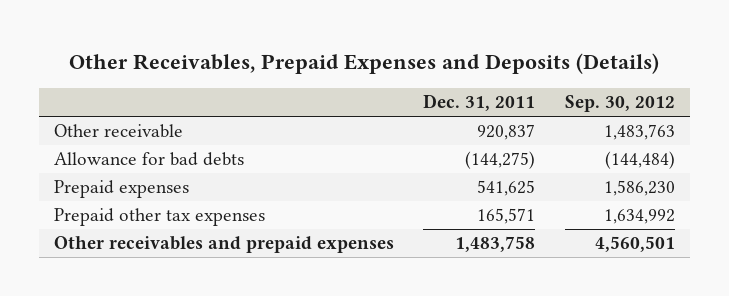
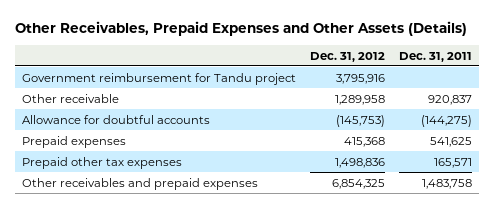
[69,52,660,74] Other Receivables, Prepaid Expenses and Deposits (Details) -> [15,21,468,37] Other Receivables, Prepaid Expenses and Other Assets (Details)
[565,95,676,113] Sep. 30, 2012 -> none
none -> [310,51,386,62] Dec. 31, 2012
none -> [22,72,297,85] Government reimbursement for Tandu project
[53,152,244,167] Allowance for bad debts -> [22,114,211,124] Allowance for doubtful accounts

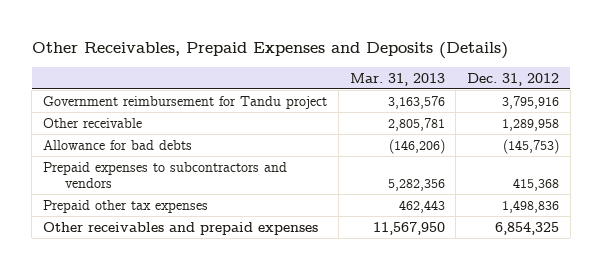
[15,21,468,37] Other Receivables, Prepaid Expenses and Other Assets (Details) -> [31,42,508,60] Other Receivables, Prepaid Expenses and Deposits (Details)
[398,51,472,62] Dec. 31, 2011 -> none
none -> [349,72,445,86] Mar. 31, 2013
[22,114,211,124] Allowance for doubtful accounts -> [43,139,193,150] Allowance for bad debts
[22,135,127,148] Prepaid expenses -> [43,161,288,189] Prepaid expenses to subcontractors and vendors

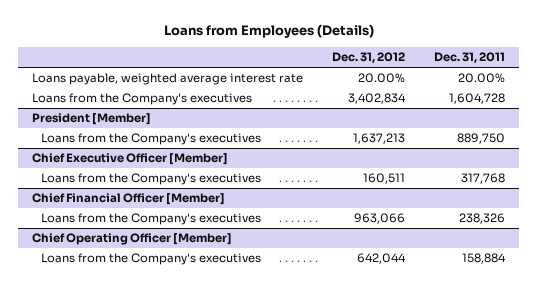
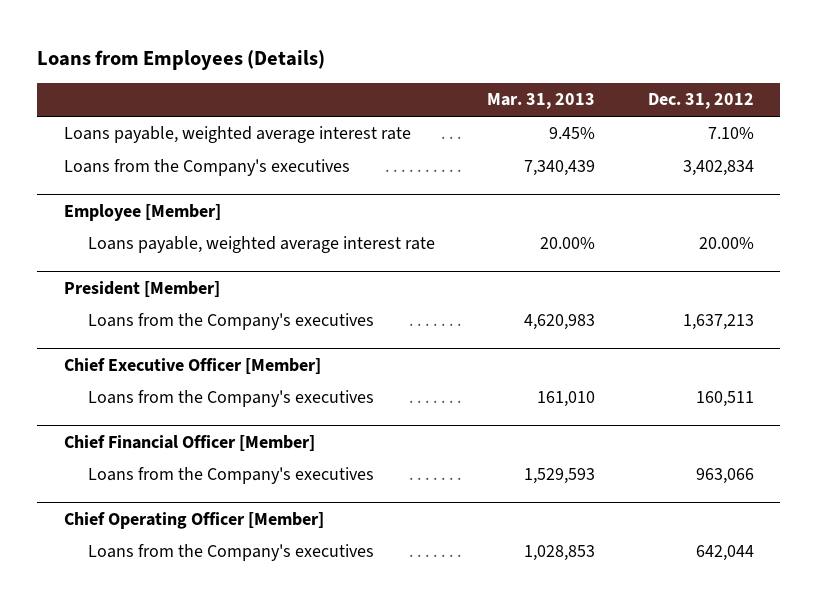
[433,51,505,63] Dec. 31, 2011 -> none
none -> [487,93,596,110] Mar. 31, 2013
[358,73,406,84] 20.00% -> [707,127,754,140] 7.10%
none -> [63,203,221,221] Employee [Member]
none -> [87,236,435,254] Loans payable, weighted average interest rate

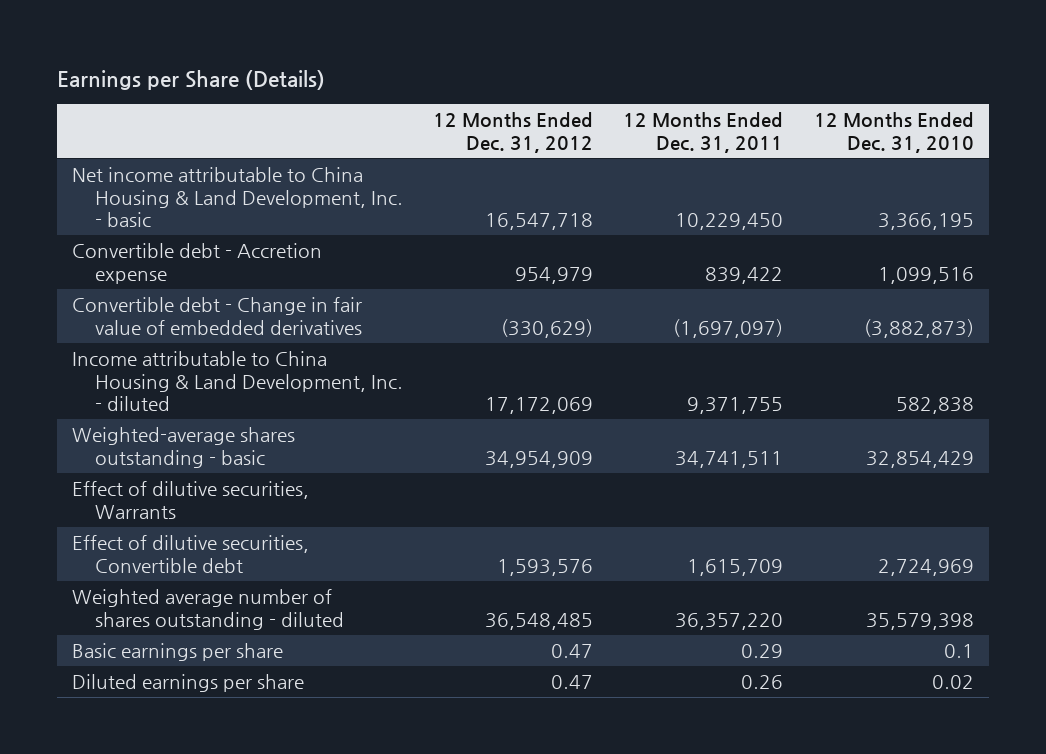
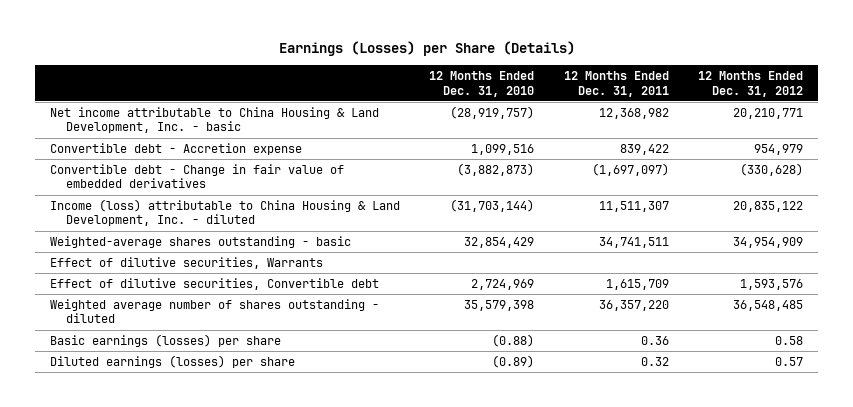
[57,69,326,90] Earnings per Share (Details) -> [278,41,575,57] Earnings (Losses) per Share (Details)
[485,212,594,230] 16,547,718 -> [733,107,804,119] 20,210,771
[675,212,784,230] 10,229,450 -> [598,107,669,119] 12,368,982
[877,212,974,230] 3,366,195 -> [450,105,535,119] (28,919,757)
[501,318,594,338] (330,629) -> [740,162,804,176] (330,628)
[72,351,403,411] Income attributable to China Housing & Land Development, Inc. - diluted -> [50,198,401,227] Income (loss) attributable to China Housing & Land Development, Inc. - diluted
[485,396,594,414] 17,172,069 -> [733,200,804,212] 20,835,122
[687,396,784,414] 9,371,755 -> [598,200,669,212] 11,511,307
[895,396,974,414] 582,838 -> [450,198,535,212] (31,703,144)
[72,643,284,662] Basic earnings per share -> [50,333,282,347] Basic earnings (losses) per share
[551,644,594,659] 0.47 -> [775,335,804,345] 0.58
[741,644,784,659] 0.29 -> [640,335,669,345] 0.36
[943,644,974,659] 0.1 -> [492,333,535,347] (0.88)
[72,674,305,693] Diluted earnings per share -> [50,354,296,368] Diluted earnings (losses) per share
[551,675,594,690] 0.47 -> [775,356,804,366] 0.57
[741,675,784,690] 0.26 -> [640,356,669,366] 0.32
[931,675,974,690] 0.02 -> [492,354,535,368] (0.89)

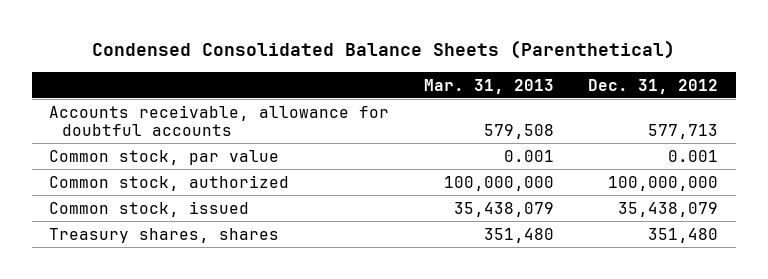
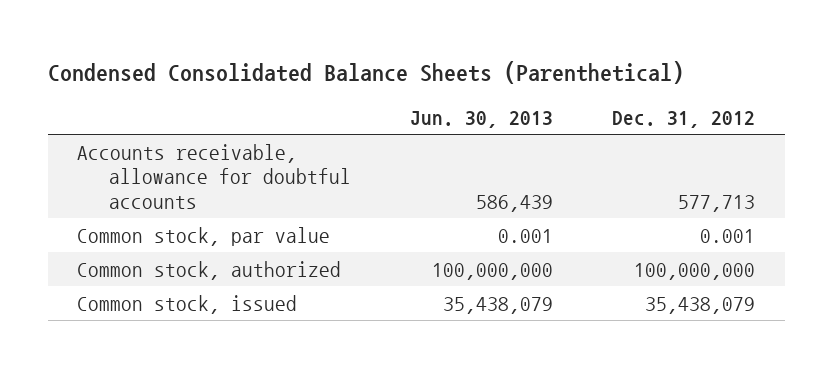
[423,78,554,94] Mar. 31, 2013 -> none
none -> [410,111,554,129] Jun. 30, 2013
[49,227,280,243] Treasury shares, shares -> none

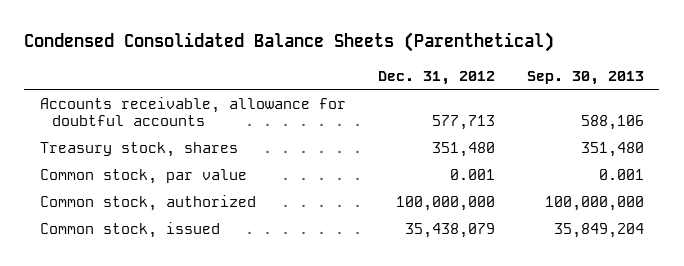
[410,111,554,129] Jun. 30, 2013 -> none
none -> [526,70,644,85] Sep. 30, 2013
none -> [40,141,239,157] Treasury stock, shares

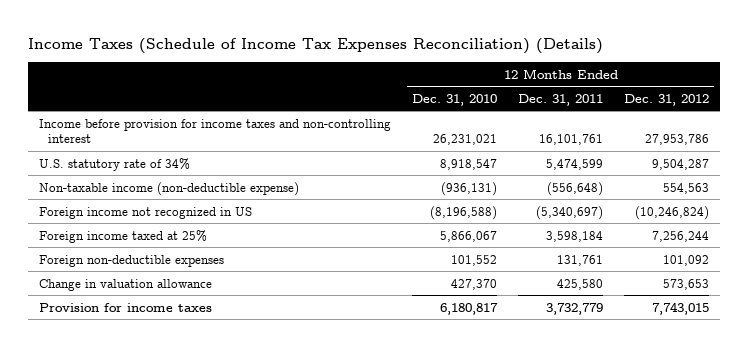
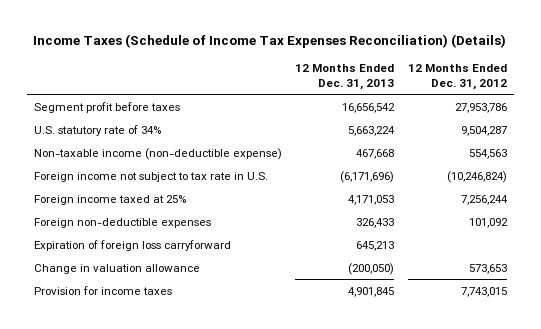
[412,93,498,106] Dec. 31, 2010 -> none
[518,93,604,106] Dec. 31, 2011 -> none
none -> [295,64,395,91] 12 Months Ended Dec. 31, 2013
[38,118,391,144] Income before provision for income taxes and non-controlling interest -> [33,101,180,113] Segment profit before taxes
[38,206,252,219] Foreign income not recognized in US -> [33,171,268,182] Foreign income not subject to tax rate in U.S.
none -> [33,239,231,251] Expiration of foreign loss carryforward

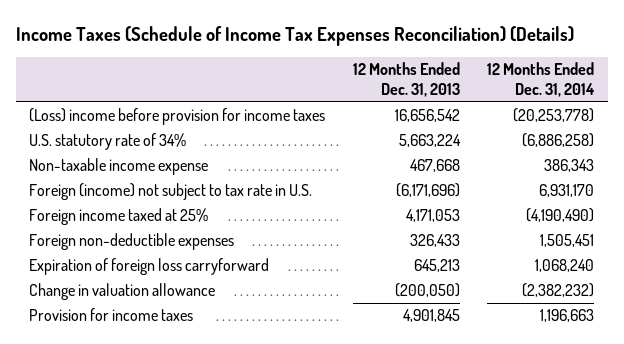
[407,64,507,91] 12 Months Ended Dec. 31, 2012 -> none
none -> [487,62,596,98] 12 Months Ended Dec. 31, 2014
[33,101,180,113] Segment profit before taxes -> [29,108,326,126] (Loss) income before provision for income taxes
[33,147,282,160] Non-taxable income (non-deductible expense) -> [29,158,209,176] Non-taxable income expense
[33,171,268,182] Foreign income not subject to tax rate in U.S. -> [29,183,313,201] Foreign (income) not subject to tax rate in U.S.

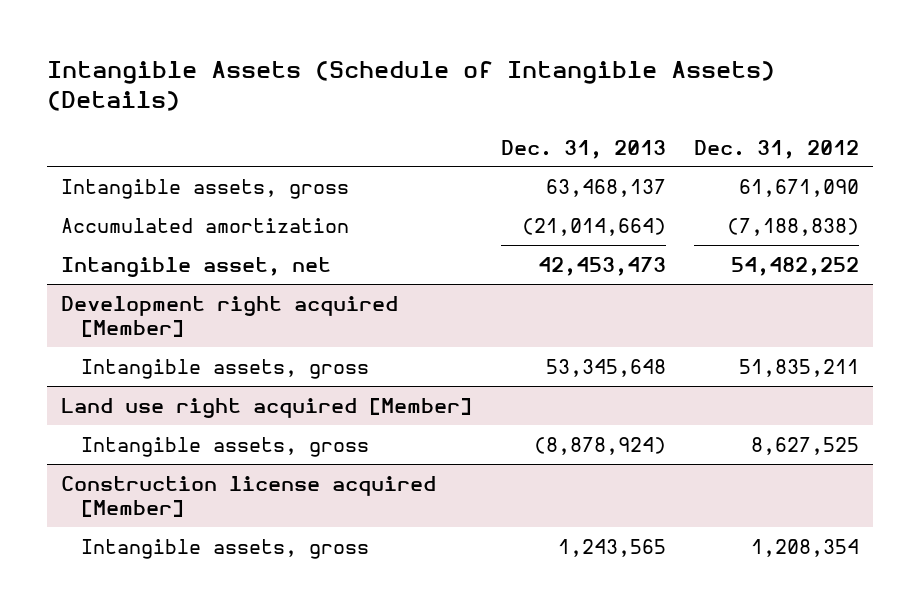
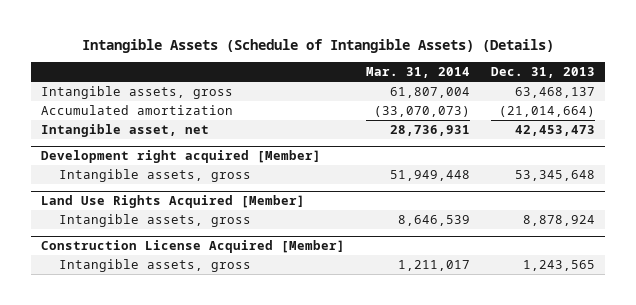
[694,139,860,159] Dec. 31, 2012 -> none
none -> [366,67,471,79] Mar. 31, 2014
[61,397,473,418] Land use right acquired [Member] -> [41,195,306,209] Land Use Rights Acquired [Member]
[533,436,666,455] (8,878,924) -> [522,214,595,226] 8,878,924
[61,475,437,517] Construction license acquired [Member] -> [41,240,346,254] Construction License Acquired [Member]

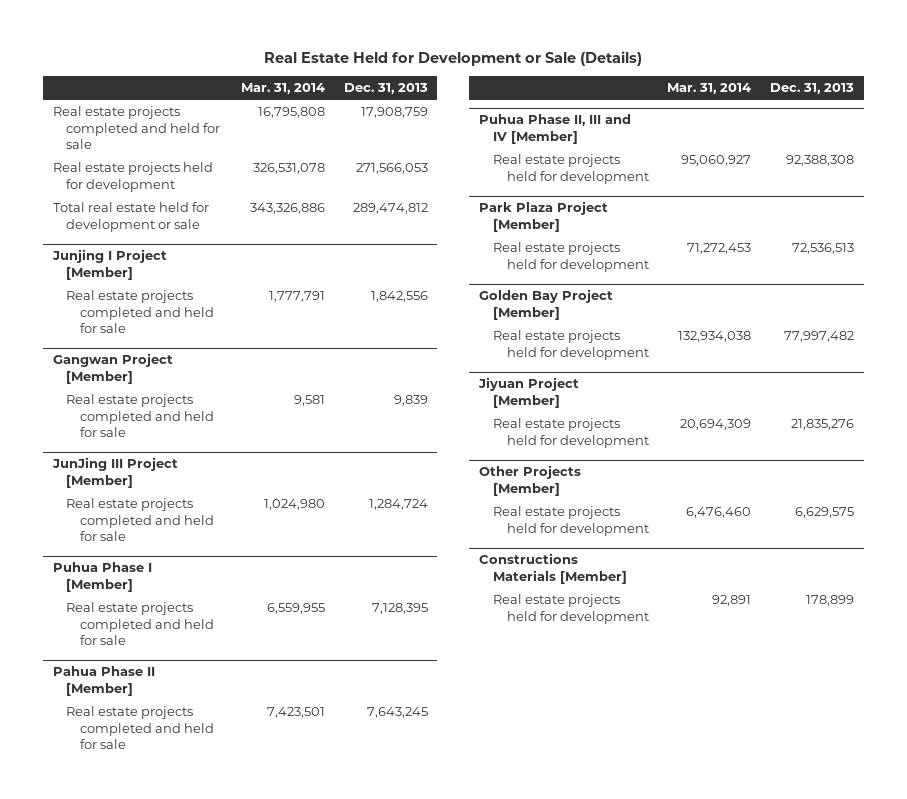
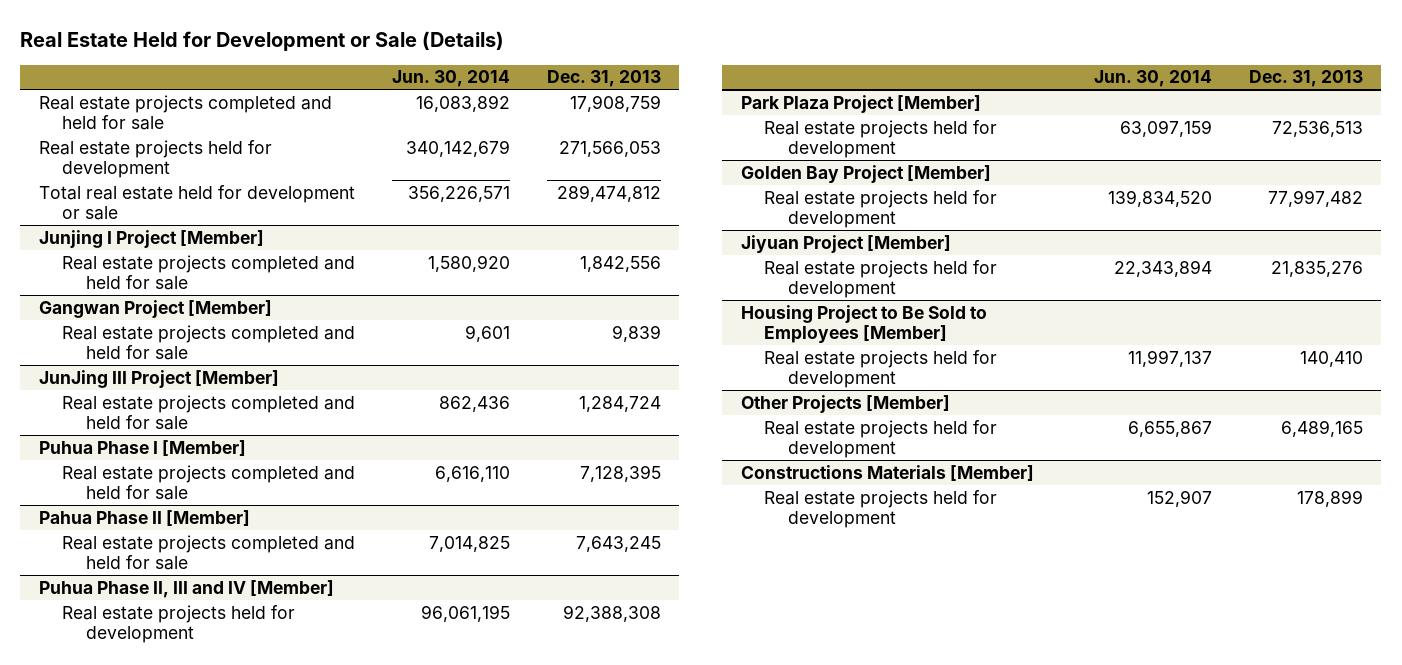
[241,83,326,95] Mar. 31, 2014 -> none
none -> [392,70,511,88] Jun. 30, 2014
none -> [740,304,987,344] Housing Project to Be Sold to Employees [Member]
none -> [764,349,998,389] Real estate projects held for development
[795,507,855,519] 6,629,575 -> [1280,419,1363,437] 6,489,165

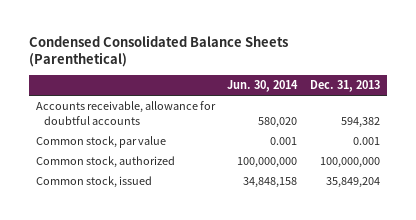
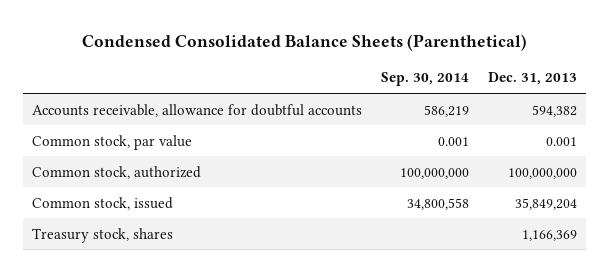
[227,80,299,93] Jun. 30, 2014 -> none
none -> [381,72,470,87] Sep. 30, 2014
none -> [32,227,174,243] Treasury stock, shares

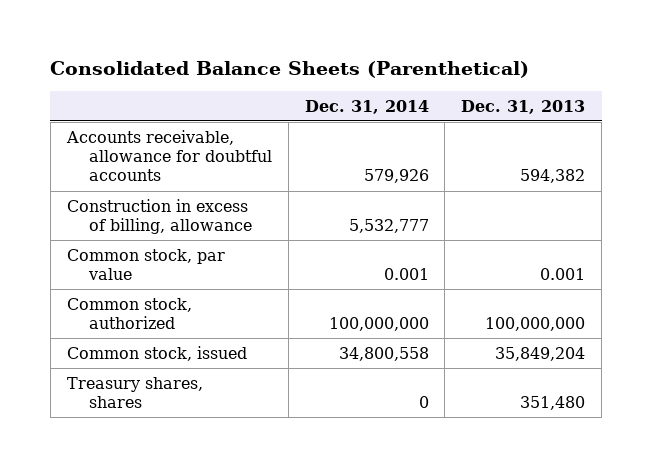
[81,33,527,51] Condensed Consolidated Balance Sheets (Parenthetical) -> [50,60,530,78] Consolidated Balance Sheets (Parenthetical)
[381,72,470,87] Sep. 30, 2014 -> none
none -> [304,99,429,114] Dec. 31, 2014
none -> [66,198,252,235] Construction in excess of billing, allowance
[32,227,174,243] Treasury stock, shares -> [66,376,203,409] Treasury shares, shares
[521,229,577,241] 1,166,369 -> [520,396,586,411] 351,480

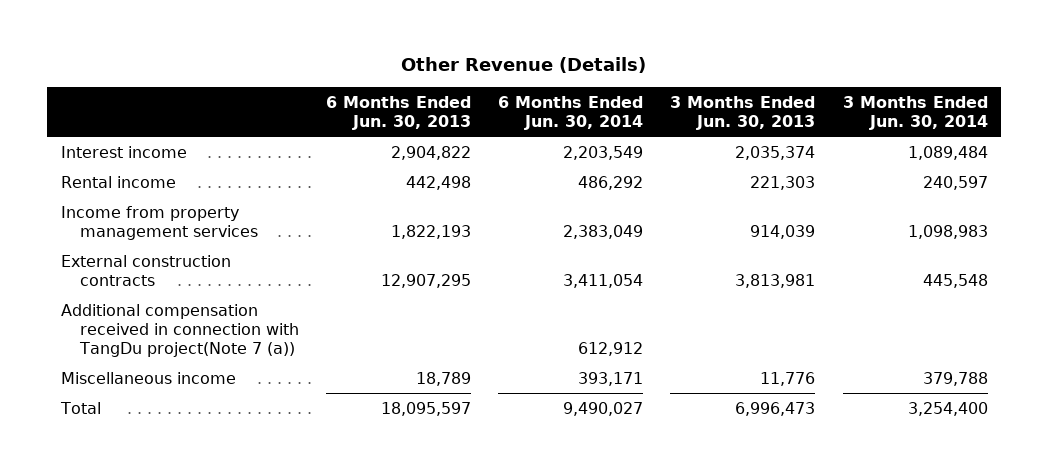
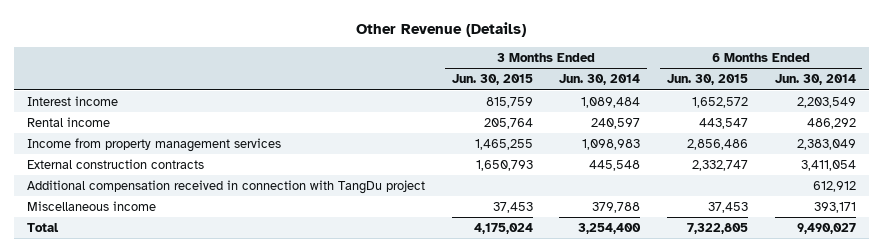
[325,95,471,130] 6 Months Ended Jun. 30, 2013 -> none
[670,95,816,130] 3 Months Ended Jun. 30, 2013 -> none
none -> [451,74,533,86] Jun. 30, 2015
none -> [667,74,749,86] Jun. 30, 2015
[60,303,299,358] Additional compensation received in connection with TangDu project(Note 7 (a)) -> [27,180,426,195] Additional compensation received in connection with TangDu project

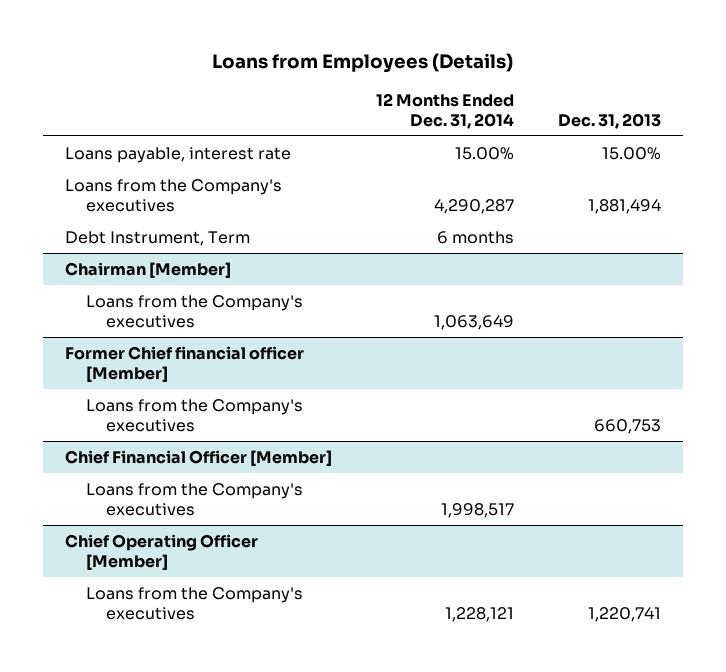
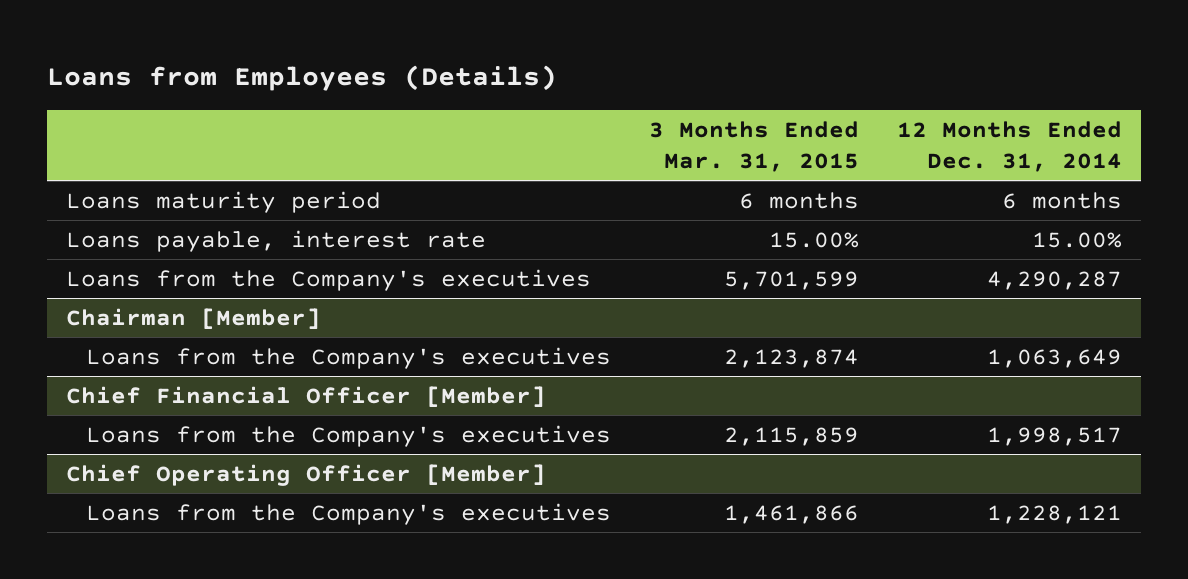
[557,112,661,129] Dec. 31, 2013 -> none
none -> [648,120,859,173] 3 Months Ended Mar. 31, 2015
none -> [66,190,382,213] Loans maturity period
[64,231,250,247] Debt Instrument, Term -> none
[64,346,304,382] Former Chief financial officer [Member] -> none
[85,399,303,432] Loans from the Company's executives -> none

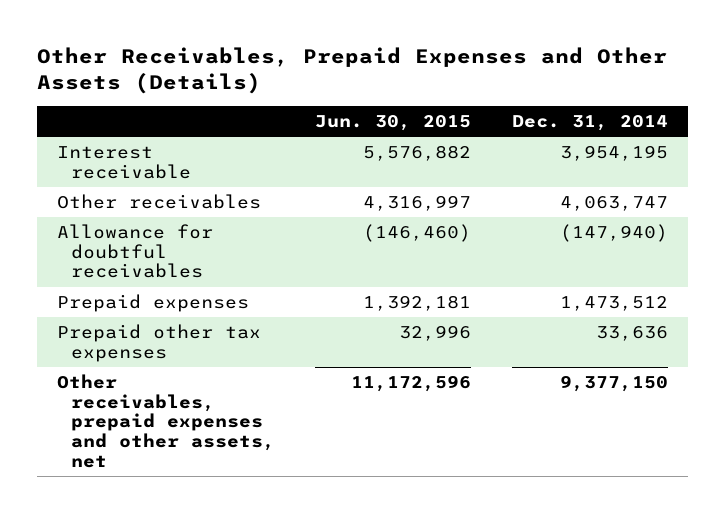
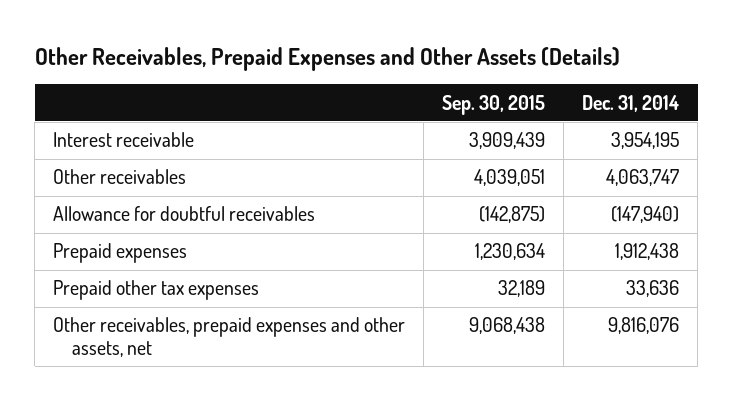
[315,115,472,132] Jun. 30, 2015 -> none
none -> [442,94,546,115] Sep. 30, 2015
[560,296,669,312] 1,473,512 -> [615,243,680,261] 1,912,438
[560,375,669,393] 9,377,150 -> [608,317,680,335] 9,816,076

